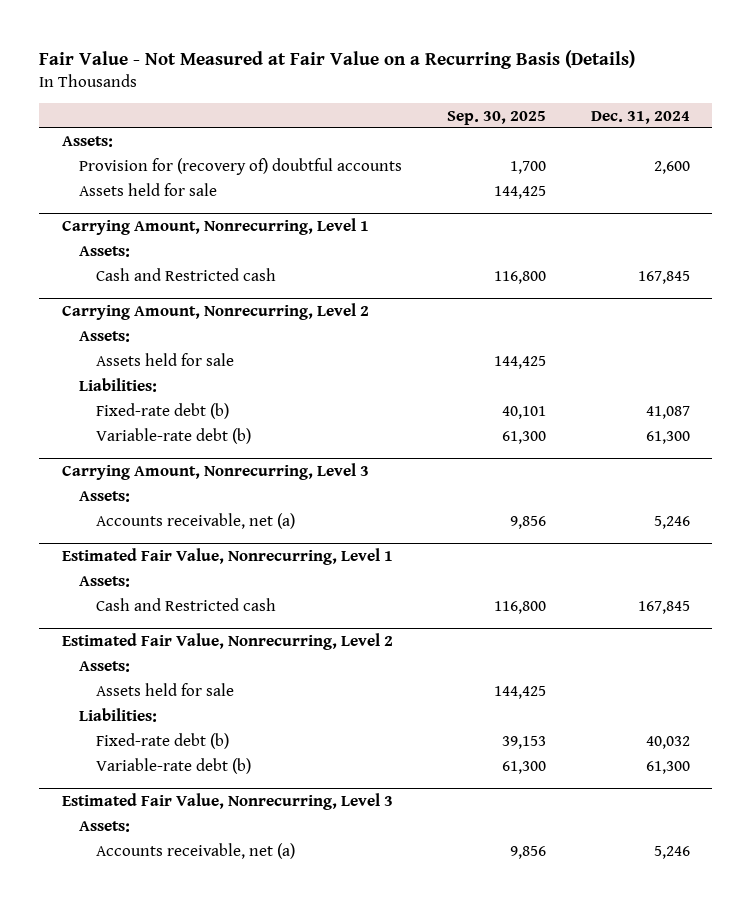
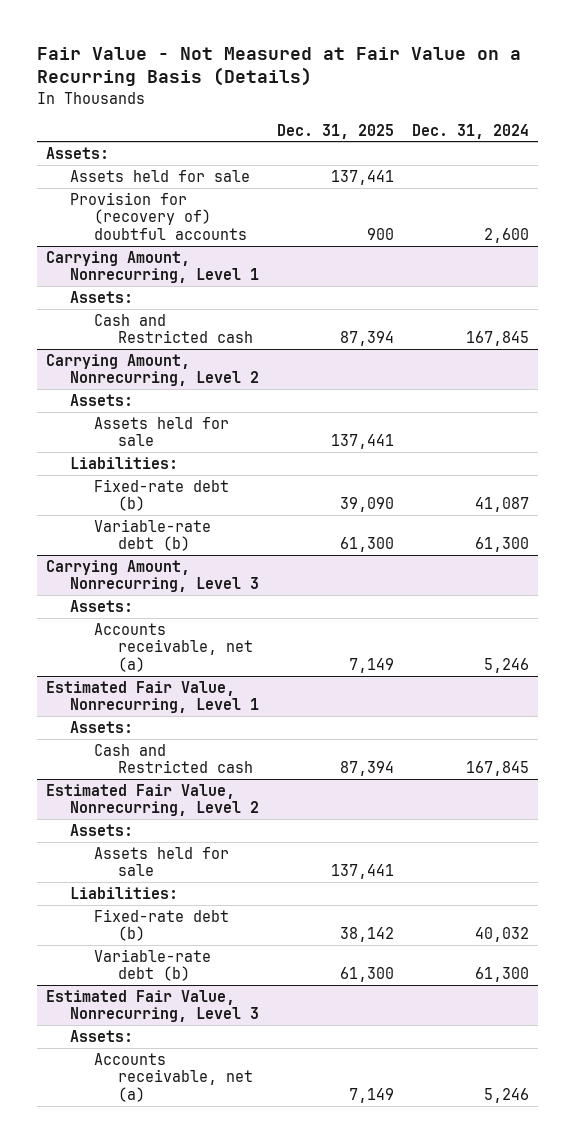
[446,110,546,125] Sep. 30, 2025 -> none
none -> [277,123,395,139] Dec. 31, 2025
[78,158,402,176] Provision for (recovery of) doubtful accounts -> [69,191,247,241] Provision for (recovery of) doubtful accounts

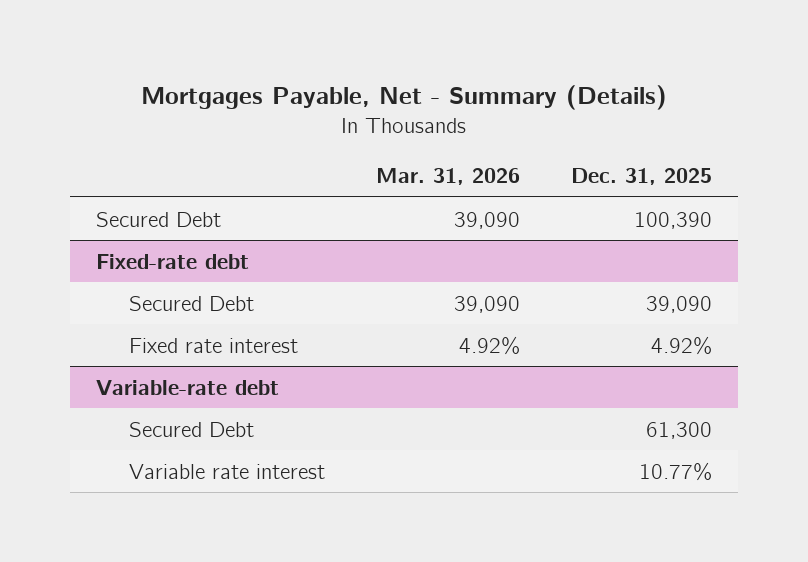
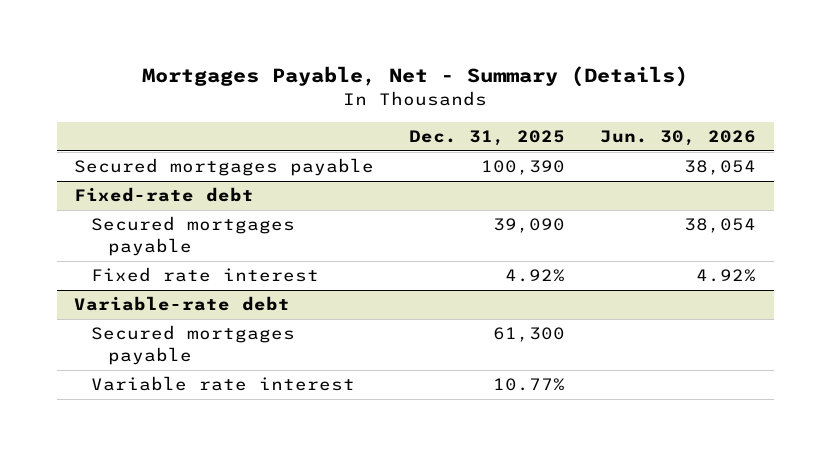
[376,168,521,186] Mar. 31, 2026 -> none
none -> [600,130,757,147] Jun. 30, 2026
[95,211,221,227] Secured Debt -> [74,158,375,177] Secured mortgages payable
[129,295,255,311] Secured Debt -> [90,216,295,256] Secured mortgages payable
[129,421,255,437] Secured Debt -> [90,325,295,365] Secured mortgages payable

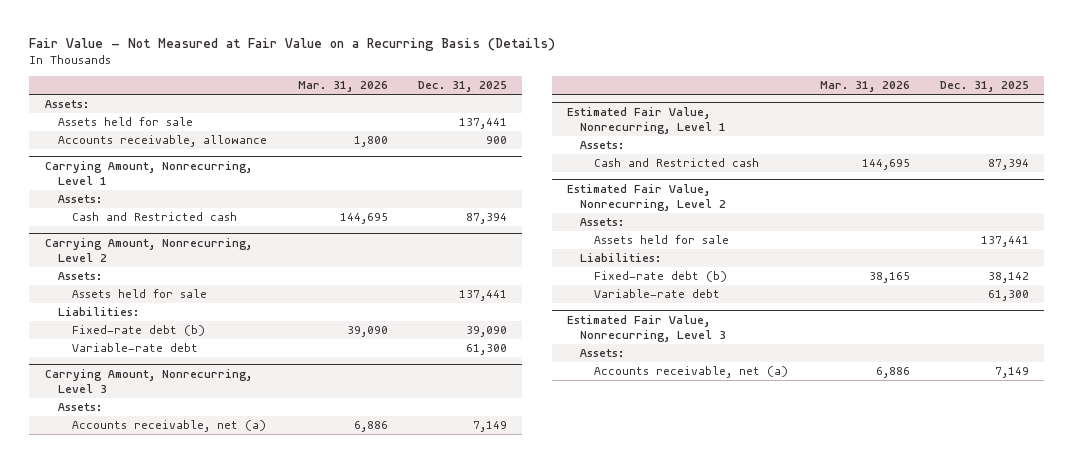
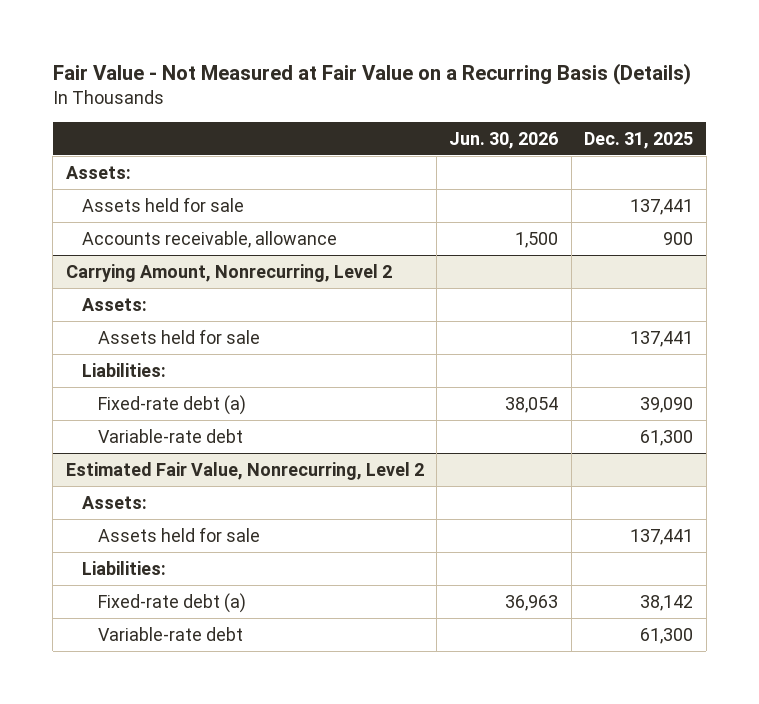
[297,80,388,92] Mar. 31, 2026 -> none
none -> [449,131,559,149] Jun. 30, 2026
[44,160,252,185] Carrying Amount, Nonrecurring, Level 1 -> none
[58,195,103,204] Assets: -> none
[72,212,238,222] Cash and Restricted cash -> none
[72,325,206,337] Fixed-rate debt (b) -> [98,394,247,415] Fixed-rate debt (a)
[44,368,252,393] Carrying Amount, Nonrecurring, Level 3 -> none
[58,403,103,412] Assets: -> none
[72,420,267,433] Accounts receivable, net (a) -> none
[566,106,727,134] Estimated Fair Value, Nonrecurring, Level 1 -> none
[580,141,625,150] Assets: -> none
[594,158,760,168] Cash and Restricted cash -> none
[594,271,728,283] Fixed-rate debt (b) -> [98,592,247,613] Fixed-rate debt (a)
[566,314,727,342] Estimated Fair Value, Nonrecurring, Level 3 -> none
[580,349,625,358] Assets: -> none
[594,366,789,379] Accounts receivable, net (a) -> none

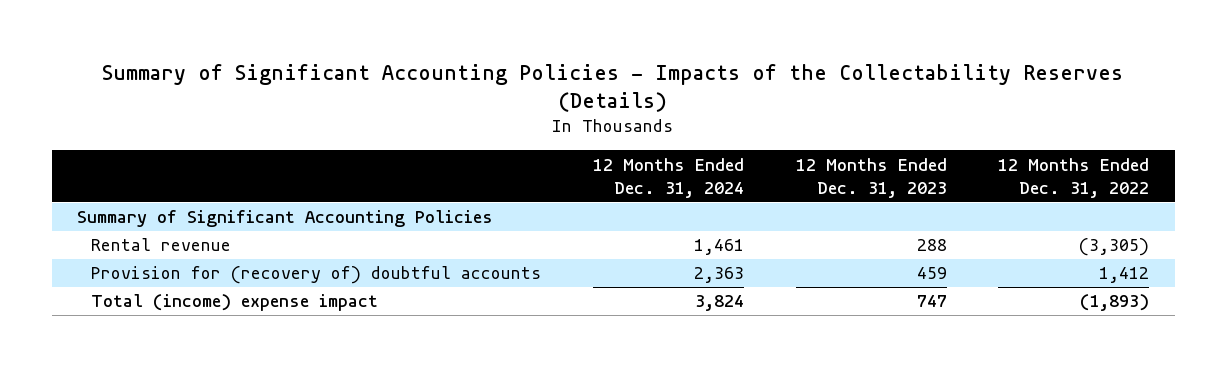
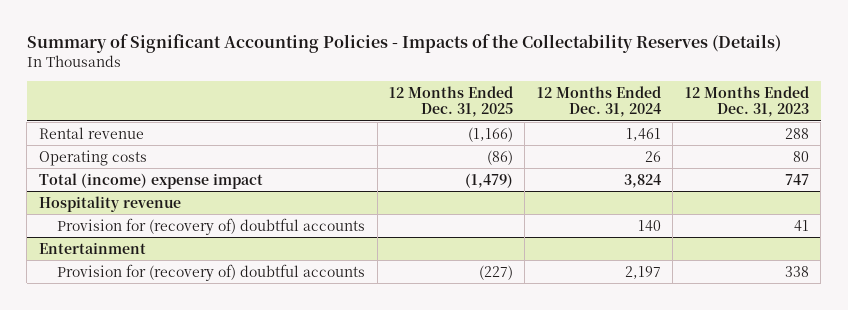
[998,157,1150,198] 12 Months Ended Dec. 31, 2022 -> none
none -> [388,85,513,118] 12 Months Ended Dec. 31, 2025
[77,210,494,228] Summary of Significant Accounting Policies -> none
[90,266,541,285] Provision for (recovery of) doubtful accounts -> none
none -> [38,149,147,166] Operating costs
none -> [38,195,181,212] Hospitality revenue
none -> [57,217,366,235] Provision for (recovery of) doubtful accounts
none -> [38,241,146,254] Entertainment
none -> [57,263,366,281] Provision for (recovery of) doubtful accounts

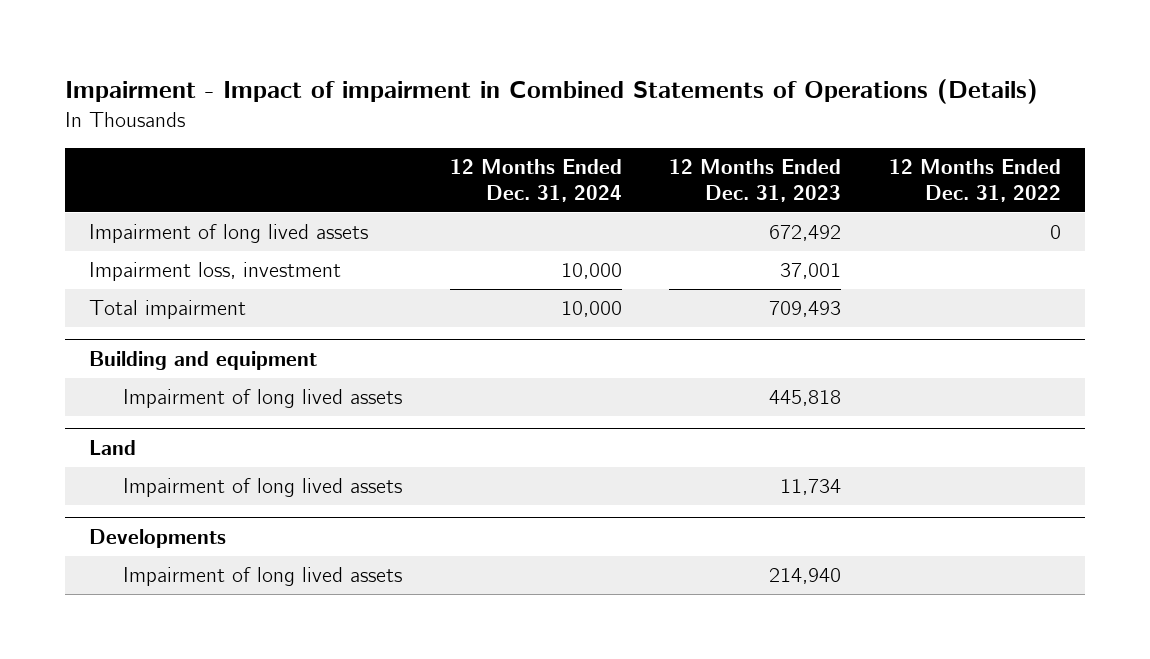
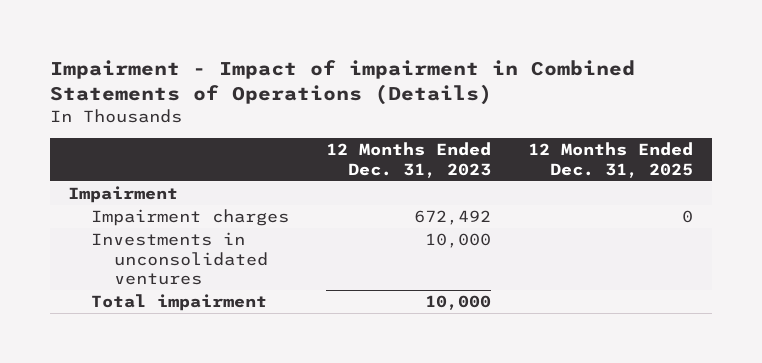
[449,159,622,203] 12 Months Ended Dec. 31, 2024 -> none
[889,159,1062,203] 12 Months Ended Dec. 31, 2022 -> none
none -> [528,142,694,178] 12 Months Ended Dec. 31, 2025
[89,262,342,282] Impairment loss, investment -> none
[89,351,318,371] Building and equipment -> none
[122,389,402,409] Impairment of long lived assets -> none
[89,440,137,456] Land -> none
[122,478,402,498] Impairment of long lived assets -> none
[89,529,227,549] Developments -> none
[122,567,402,587] Impairment of long lived assets -> none
none -> [68,186,179,204] Impairment
[89,224,369,244] Impairment of long lived assets -> [91,209,290,227] Impairment charges
none -> [91,232,269,285] Investments in unconsolidated ventures
[769,301,842,318] 709,493 -> [425,295,492,311] 10,000

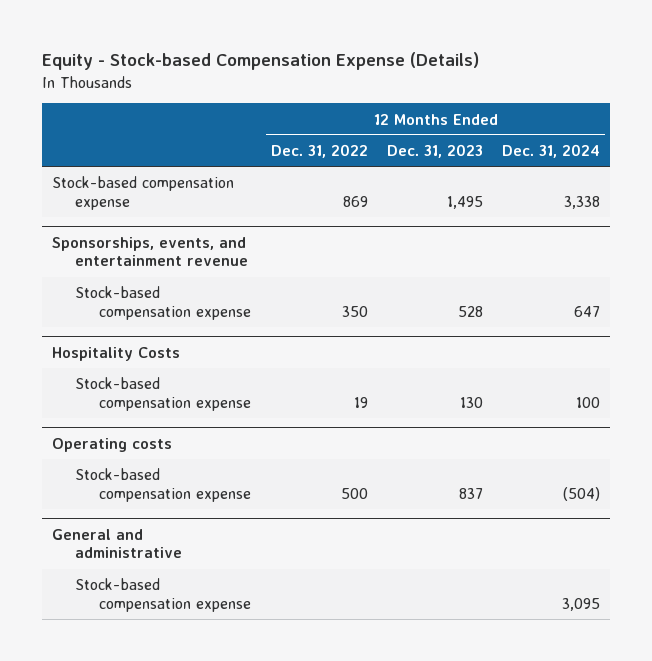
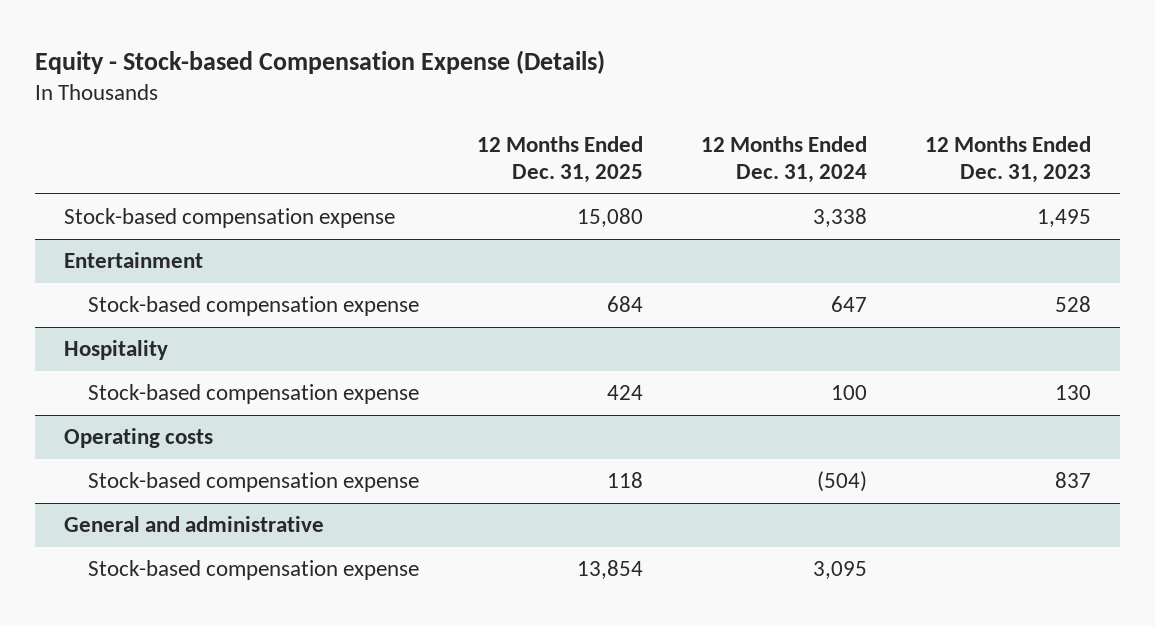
[270,144,368,159] Dec. 31, 2022 -> none
none -> [477,135,644,184] 12 Months Ended Dec. 31, 2025
[51,236,249,267] Sponsorships, events, and entertainment revenue -> [63,252,203,269] Entertainment
[51,346,180,361] Hospitality Costs -> [63,340,168,361] Hospitality

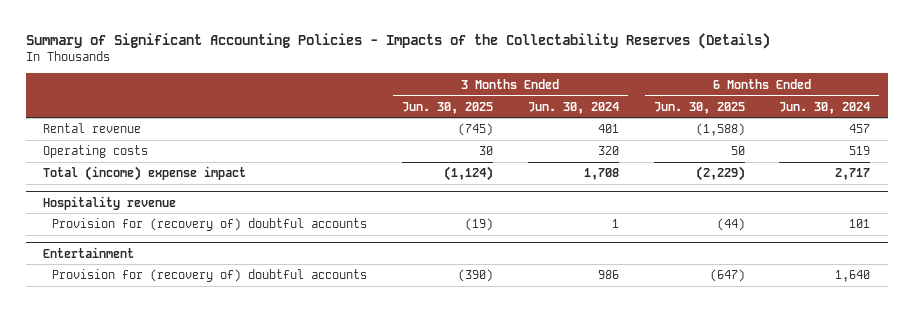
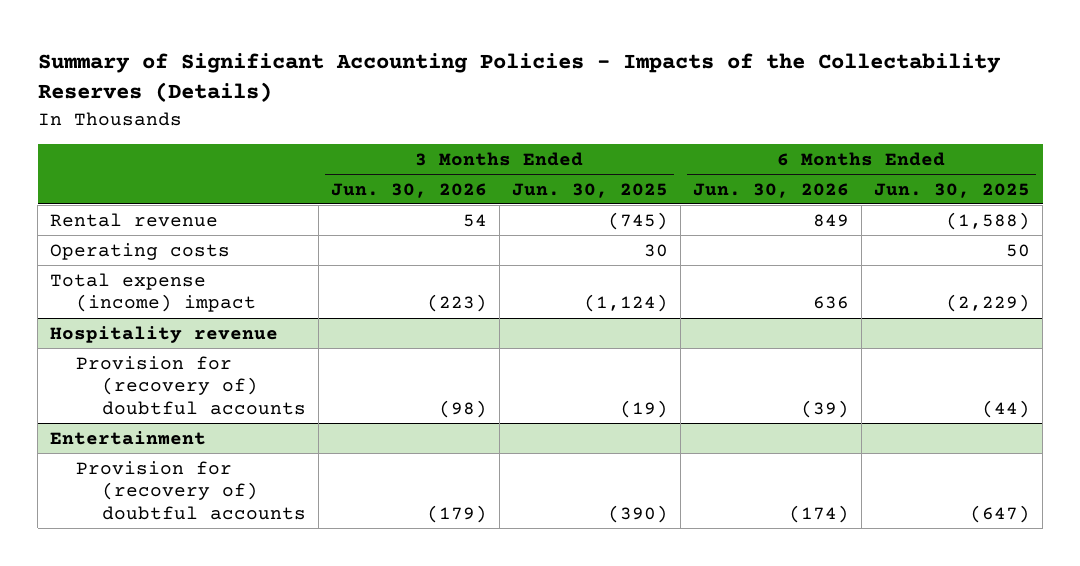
[527,101,619,114] Jun. 30, 2024 -> none
[779,101,871,114] Jun. 30, 2024 -> none
none -> [330,182,487,198] Jun. 30, 2026
none -> [692,182,849,198] Jun. 30, 2026
[43,166,247,182] Total (income) expense impact -> [50,272,257,313] Total expense (income) impact

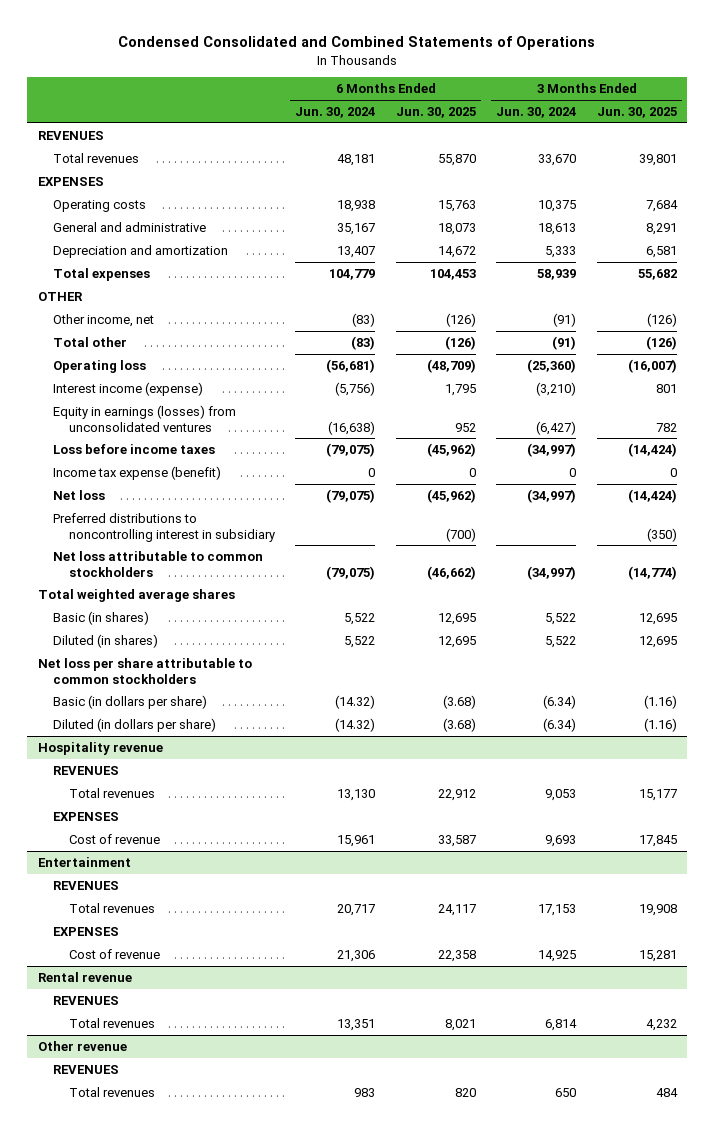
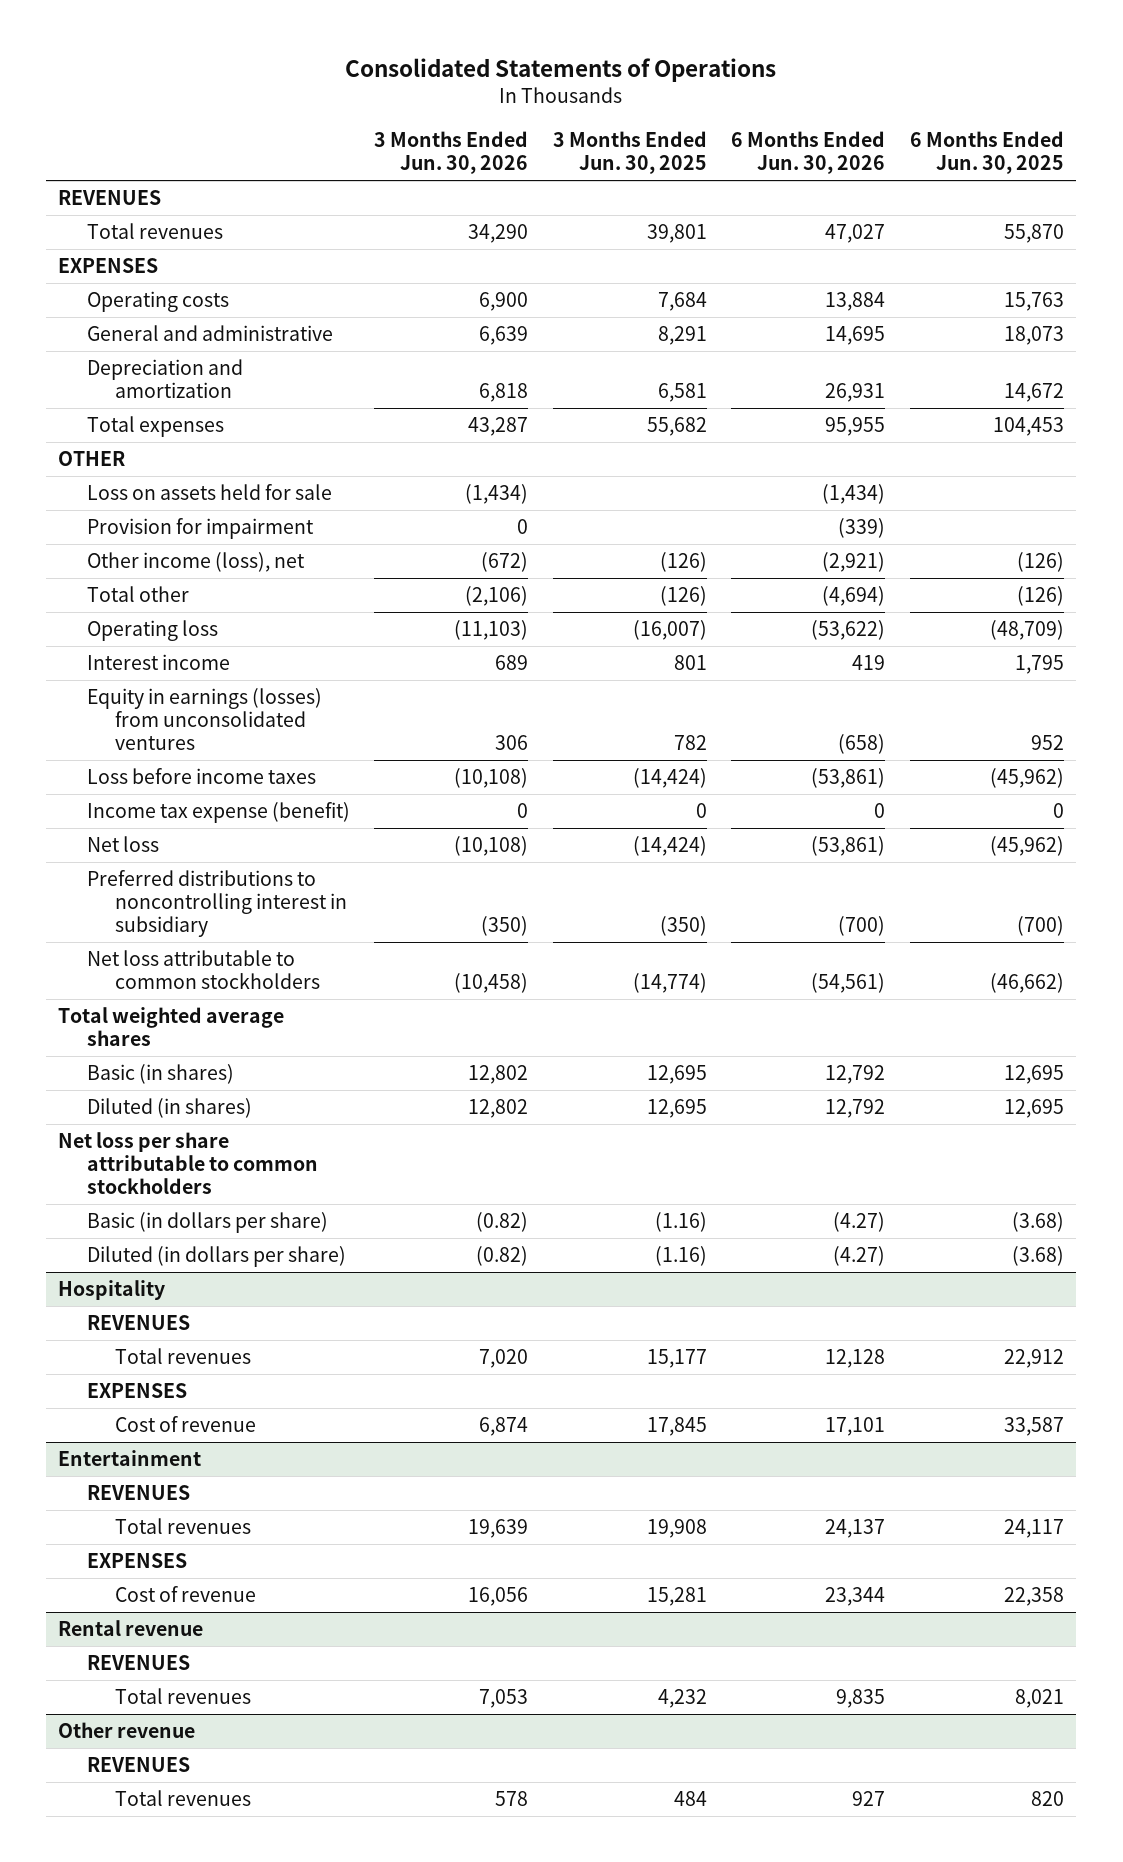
[118,36,596,51] Condensed Consolidated and Combined Statements of Operations -> [345,57,777,82] Consolidated Statements of Operations
[295,106,376,118] Jun. 30, 2024 -> none
[496,106,577,118] Jun. 30, 2024 -> none
none -> [374,131,529,175] 3 Months Ended Jun. 30, 2026
none -> [731,131,886,175] 6 Months Ended Jun. 30, 2026
none -> [86,484,332,501] Loss on assets held for sale
none -> [86,518,314,540] Provision for impairment
[53,313,155,327] Other income, net -> [86,552,305,573] Other income (loss), net
[53,381,204,396] Interest income (expense) -> [86,654,230,671] Interest income
[37,741,163,755] Hospitality revenue -> [58,1280,166,1301] Hospitality

